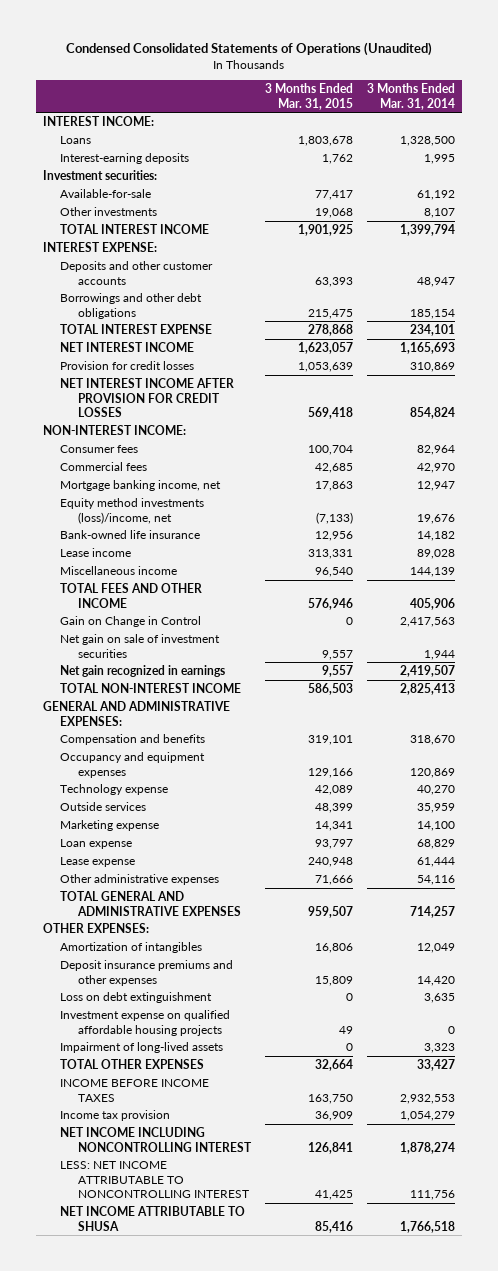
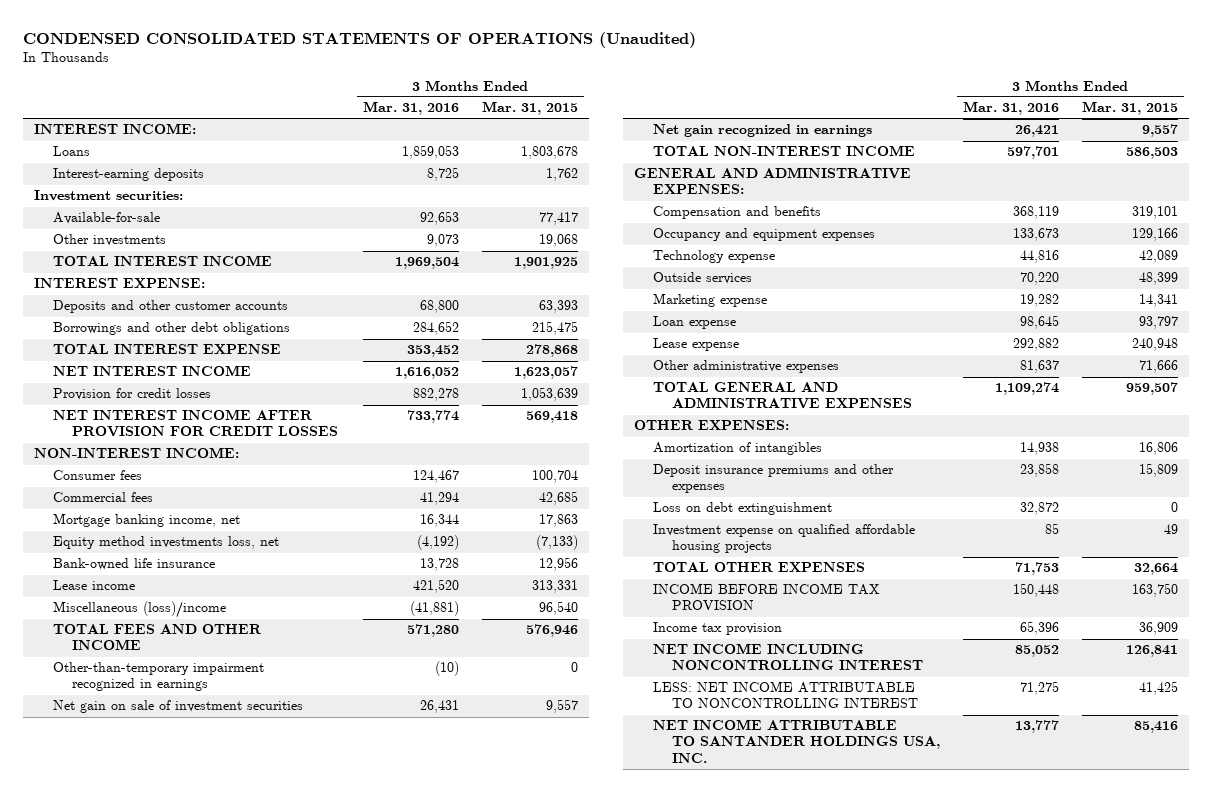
[65,42,432,57] Condensed Consolidated Statements of Operations (Unaudited) -> [22,31,696,48] CONDENSED CONSOLIDATED STATEMENTS OF OPERATIONS (Unaudited)
[367,83,456,110] 3 Months Ended Mar. 31, 2014 -> none
none -> [362,101,459,116] Mar. 31, 2016
[60,497,205,524] Equity method investments (loss)/income, net -> [52,536,279,550] Equity method investments loss, net
[60,565,178,575] Miscellaneous income -> [52,601,226,619] Miscellaneous (loss)/income
[60,615,202,627] Gain on Change in Control -> none
none -> [52,662,264,692] Other-than-temporary impairment recognized in earnings
[60,1041,224,1053] Impairment of long-lived assets -> none
[60,1078,210,1102] INCOME BEFORE INCOME TAXES -> [653,583,881,611] INCOME BEFORE INCOME TAX PROVISION
[60,1205,246,1231] NET INCOME ATTRIBUTABLE TO SHUSA -> [653,719,940,763] NET INCOME ATTRIBUTABLE TO SANTANDER HOLDINGS USA, INC.

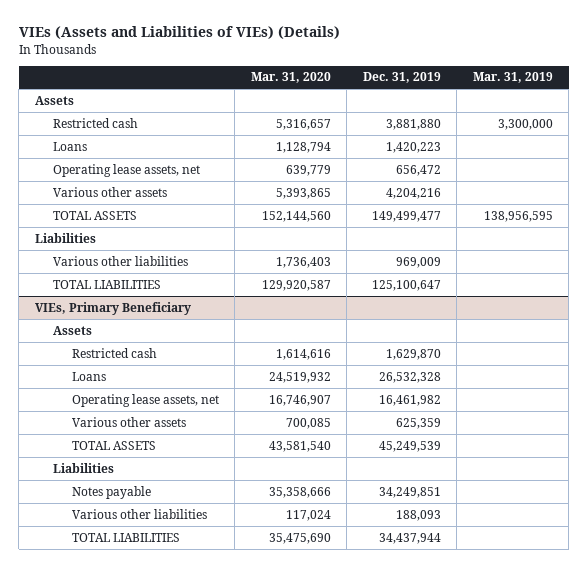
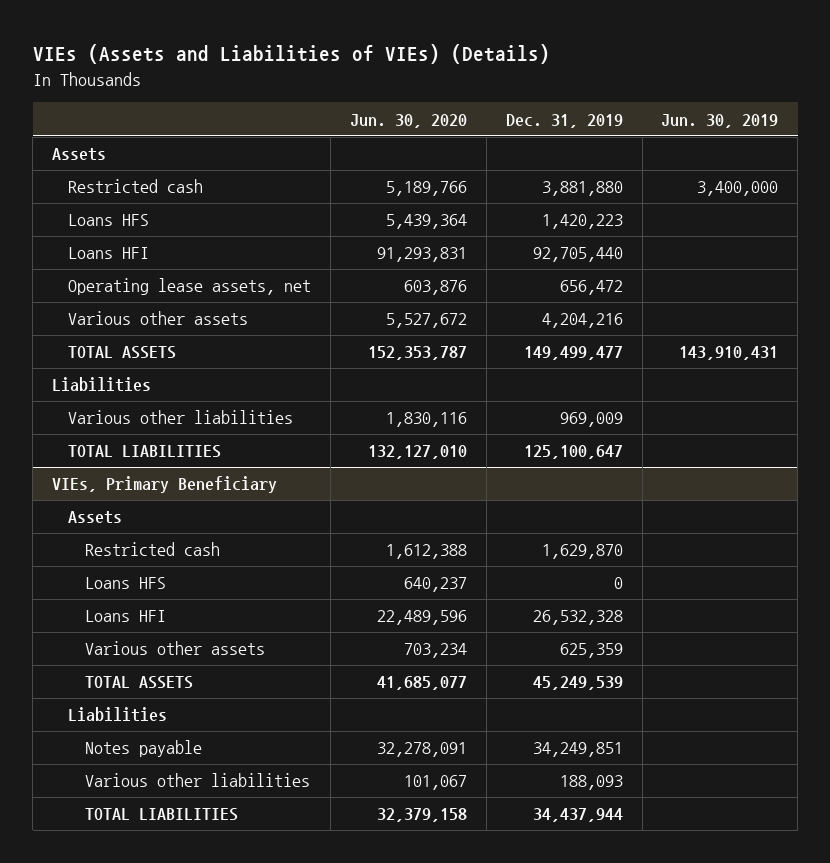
[250,72,331,84] Mar. 31, 2020 -> none
[472,72,553,84] Mar. 31, 2019 -> none
none -> [350,113,468,128] Jun. 30, 2020
none -> [661,113,779,128] Jun. 30, 2019
[53,141,88,151] Loans -> [68,214,150,227] Loans HFS
none -> [68,247,150,260] Loans HFI
[71,393,219,407] Operating lease assets, net -> none
[71,371,106,381] Loans -> [84,577,166,590] Loans HFS
[378,371,441,383] 26,532,328 -> [613,577,623,590] 0
none -> [84,610,166,623] Loans HFI

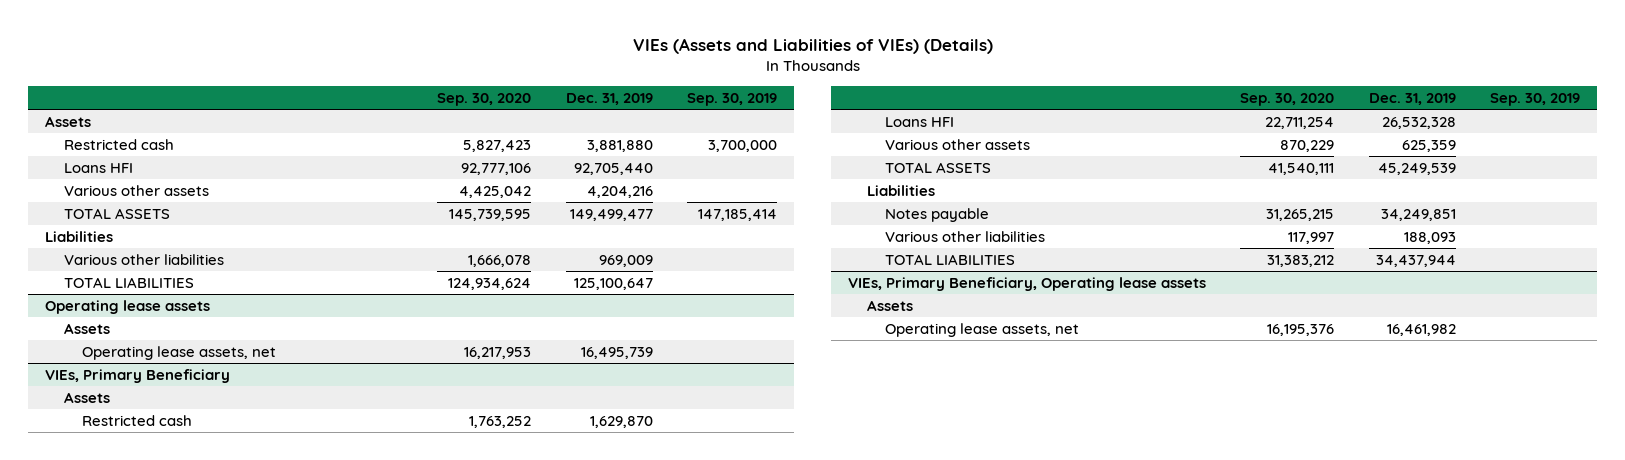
[350,113,468,128] Jun. 30, 2020 -> none
[661,113,779,128] Jun. 30, 2019 -> none
none -> [437,92,532,106] Sep. 30, 2020
none -> [686,92,777,106] Sep. 30, 2019
[68,214,150,227] Loans HFS -> none
[68,278,312,296] Operating lease assets, net -> none
none -> [45,299,211,314] Operating lease assets
none -> [63,322,110,334] Assets
none -> [82,345,277,360] Operating lease assets, net
[84,577,166,590] Loans HFS -> none
none -> [848,276,1207,291] VIEs, Primary Beneficiary, Operating lease assets
none -> [866,299,913,311] Assets
none -> [885,322,1080,337] Operating lease assets, net

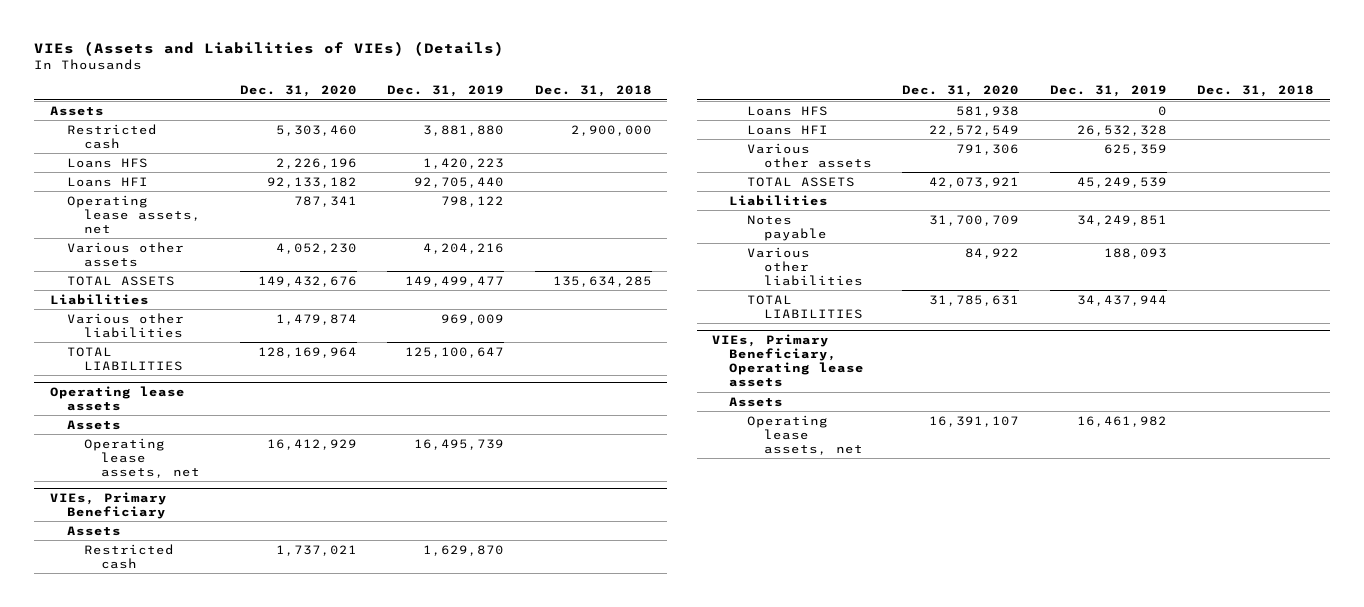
[437,92,532,106] Sep. 30, 2020 -> none
[686,92,777,106] Sep. 30, 2019 -> none
none -> [239,85,357,98] Dec. 31, 2020
none -> [535,85,653,98] Dec. 31, 2018
none -> [66,157,148,168] Loans HFS
none -> [66,194,202,235] Operating lease assets, net
none -> [746,105,828,116] Loans HFS

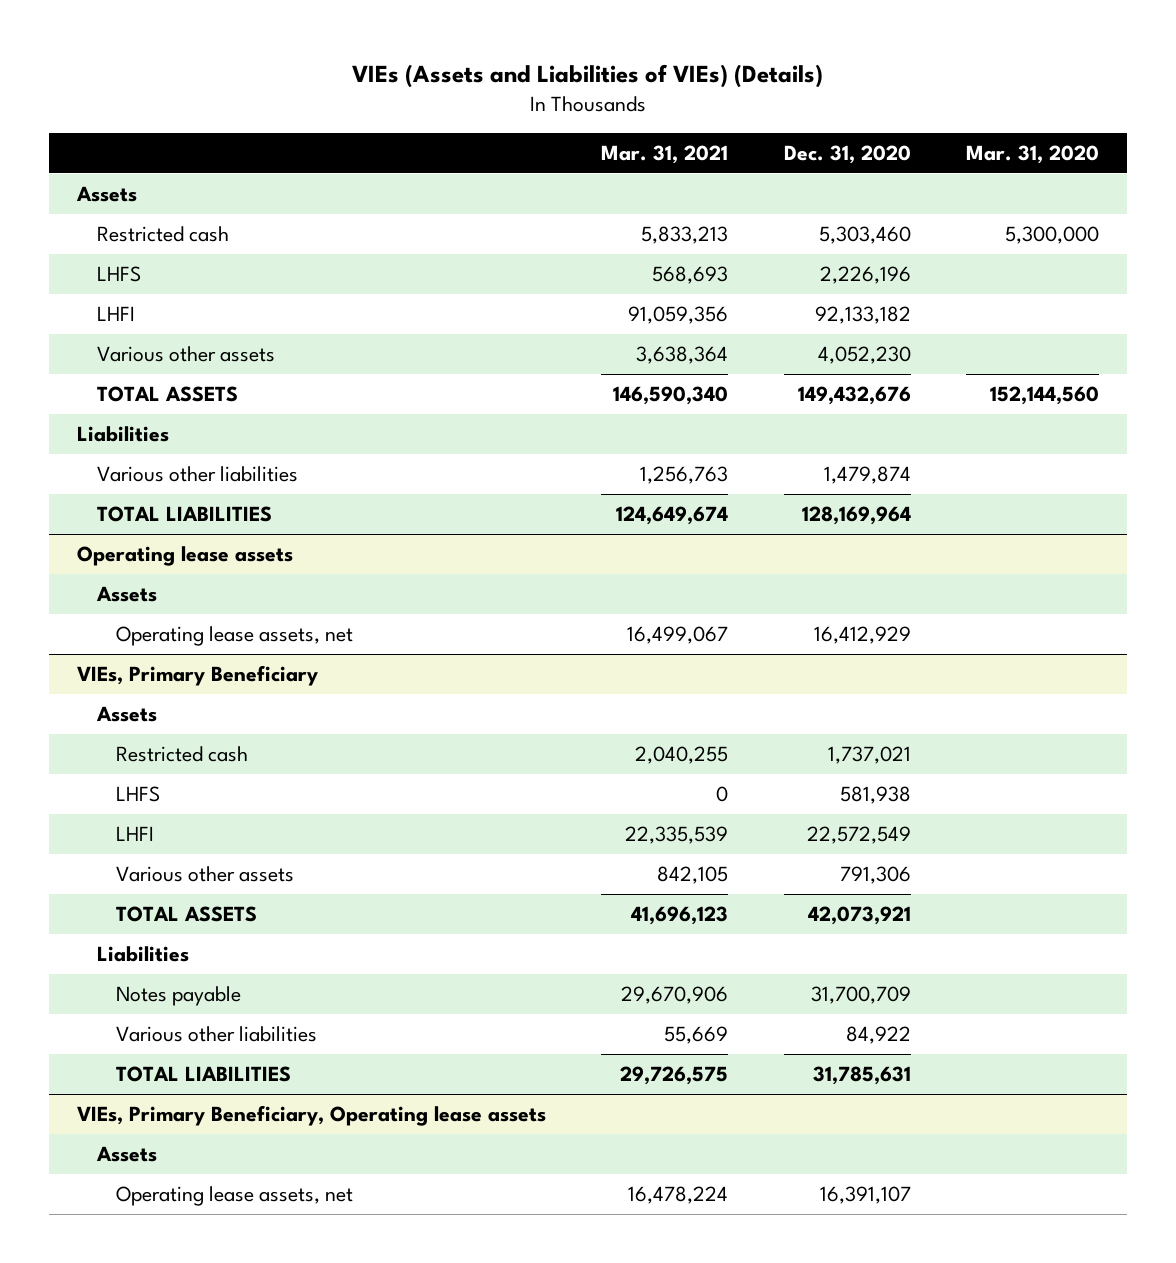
[387,85,505,98] Dec. 31, 2019 -> none
[535,85,653,98] Dec. 31, 2018 -> none
none -> [601,144,729,164] Mar. 31, 2021
none -> [966,144,1100,164] Mar. 31, 2020
[66,194,202,235] Operating lease assets, net -> none
[66,157,148,168] Loans HFS -> [96,266,141,283] LHFS
[66,176,148,187] Loans HFI -> [96,306,135,322] LHFI
[746,105,828,116] Loans HFS -> [116,786,161,803] LHFS
[746,124,828,135] Loans HFI -> [116,826,155,842] LHFI

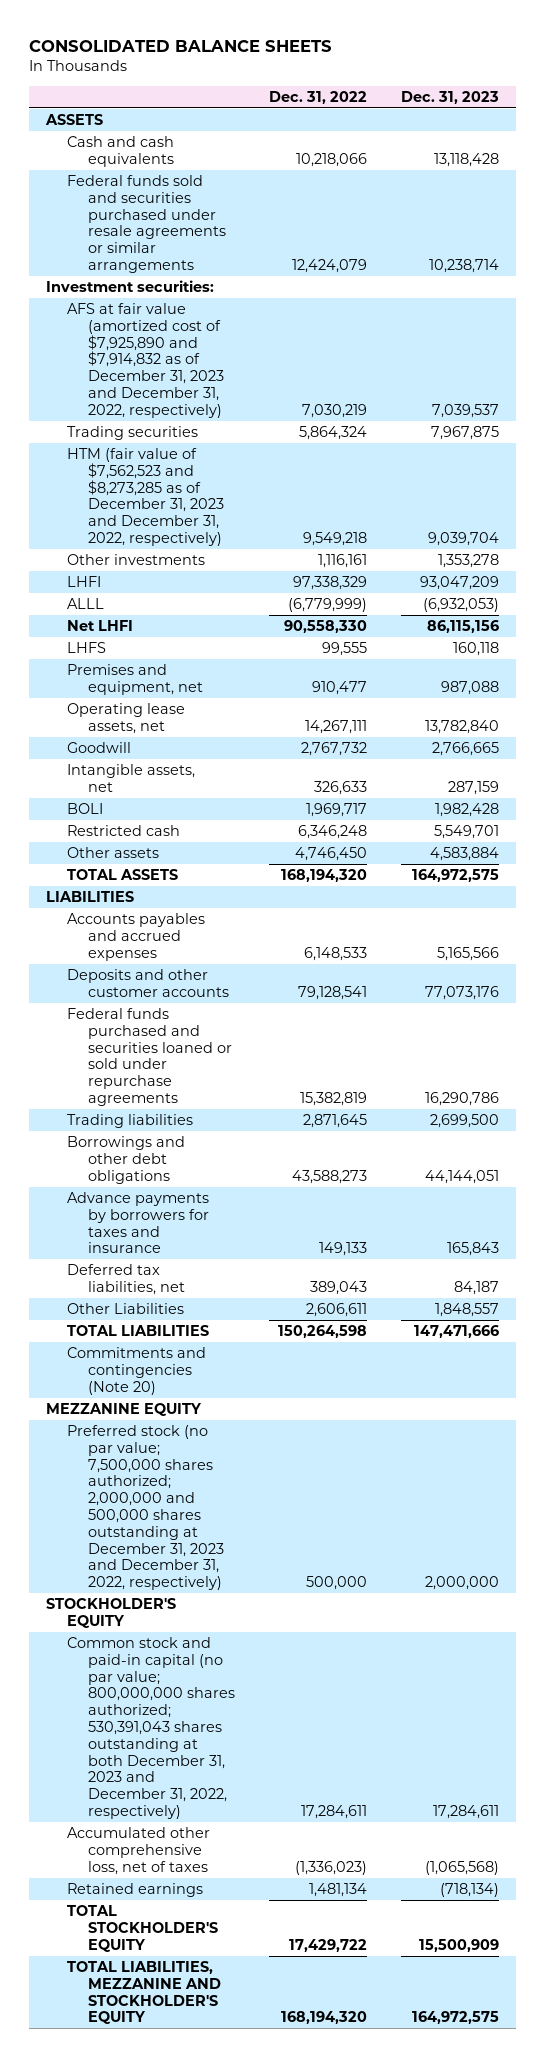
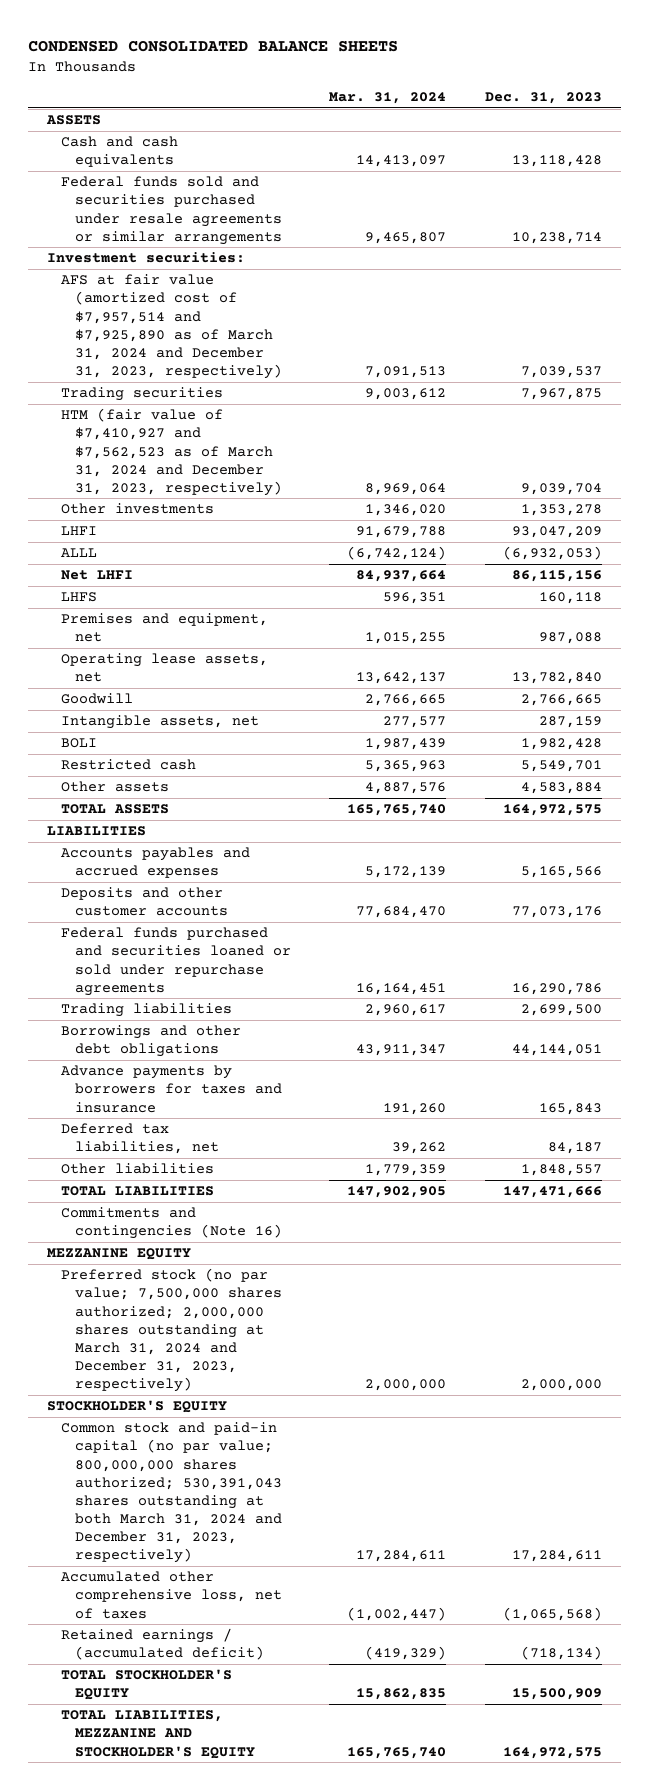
[29,39,333,52] CONSOLIDATED BALANCE SHEETS -> [28,40,399,53] CONDENSED CONSOLIDATED BALANCE SHEETS
[269,90,368,104] Dec. 31, 2022 -> none
none -> [329,92,447,105] Mar. 31, 2024
[67,303,225,418] AFS at fair value (amortized cost of $7,925,890 and $7,914,832 as of December 31, 2023 and December 31, 2022, respectively) -> [61,274,283,379] AFS at fair value (amortized cost of $7,957,514 and $7,925,890 as of March 31, 2024 and December 31, 2023, respectively)
[67,448,225,546] HTM (fair value of $7,562,523 and $8,273,285 as of December 31, 2023 and December 31, 2022, respectively) -> [61,408,283,496] HTM (fair value of $7,410,927 and $7,562,523 as of March 31, 2024 and December 31, 2023, respectively)
[67,1303,185,1315] Other Liabilities -> [61,1163,215,1175] Other liabilities
[67,1347,207,1395] Commitments and contingencies (Note 20) -> [61,1207,283,1240] Commitments and contingencies (Note 16)
[67,1425,225,1591] Preferred stock (no par value; 7,500,000 shares authorized; 2,000,000 and 500,000 shares outstanding at December 31, 2023 and December 31, 2022, respectively) -> [61,1268,283,1393] Preferred stock (no par value; 7,500,000 shares authorized; 2,000,000 shares outstanding at March 31, 2024 and December 31, 2023, respectively)
[67,1637,236,1819] Common stock and paid-in capital (no par value; 800,000,000 shares authorized; 530,391,043 shares outstanding at both December 31, 2023 and December 31, 2022, respectively) -> [61,1422,283,1564] Common stock and paid-in capital (no par value; 800,000,000 shares authorized; 530,391,043 shares outstanding at both March 31, 2024 and December 31, 2023, respectively)
[67,1883,204,1898] Retained earnings -> [61,1628,265,1661] Retained earnings / (accumulated deficit)

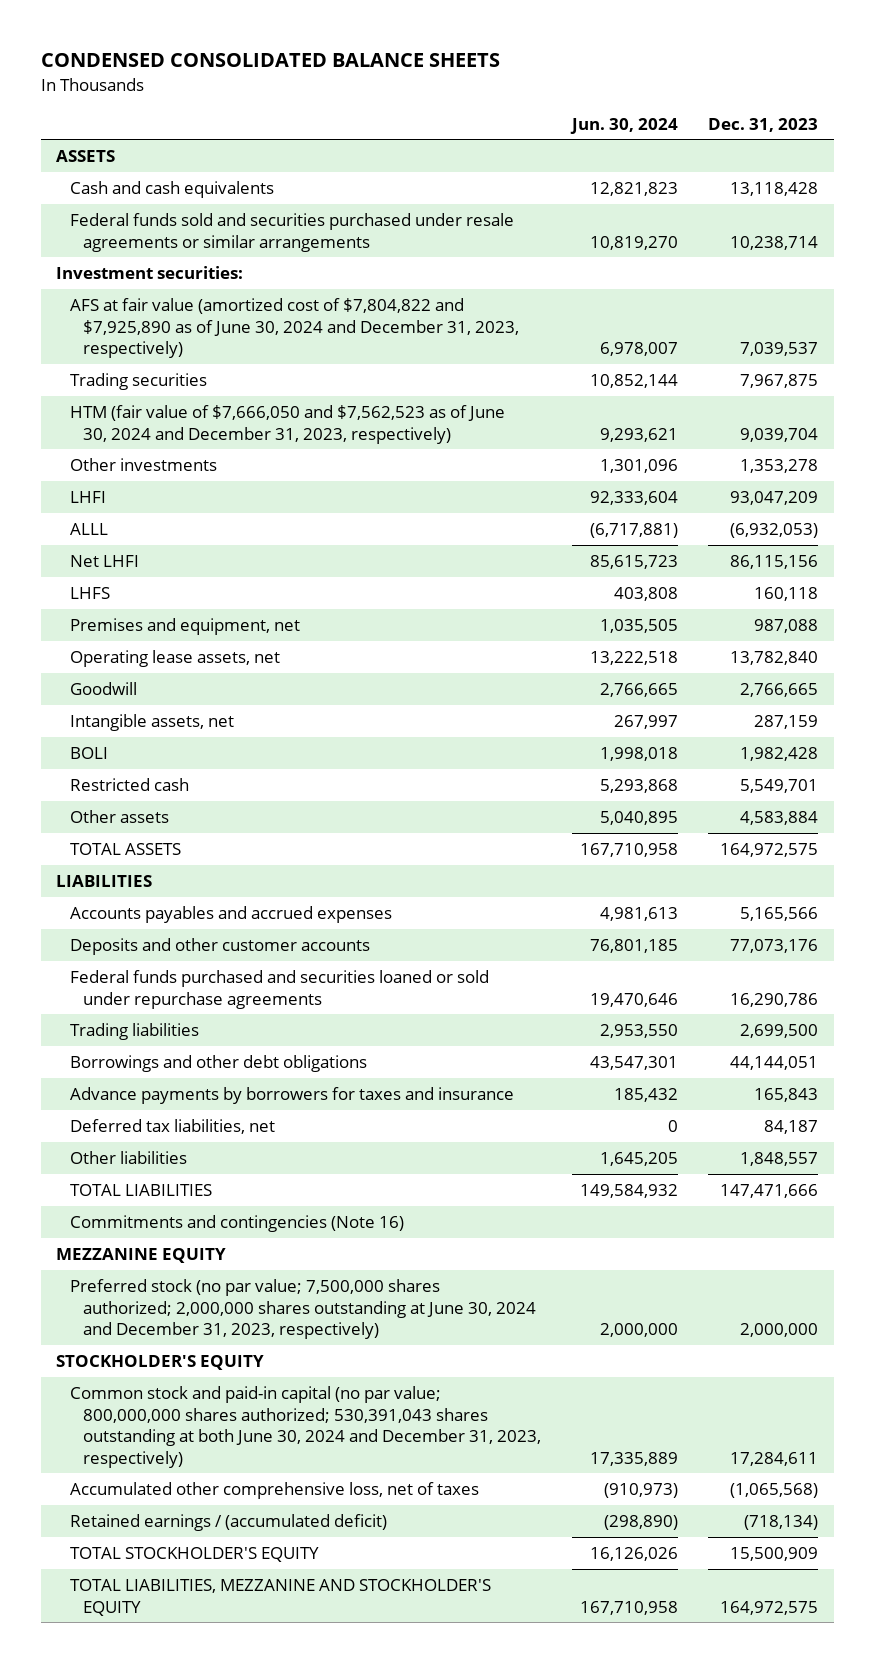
[329,92,447,105] Mar. 31, 2024 -> none
none -> [569,117,678,134] Jun. 30, 2024
[61,274,283,379] AFS at fair value (amortized cost of $7,957,514 and $7,925,890 as of March 31, 2024 and December 31, 2023, respectively) -> [69,297,520,359] AFS at fair value (amortized cost of $7,804,822 and $7,925,890 as of June 30, 2024 and December 31, 2023, respectively)
[61,408,283,496] HTM (fair value of $7,410,927 and $7,562,523 as of March 31, 2024 and December 31, 2023, respectively) -> [69,404,505,444] HTM (fair value of $7,666,050 and $7,562,523 as of June 30, 2024 and December 31, 2023, respectively)
[61,1268,283,1393] Preferred stock (no par value; 7,500,000 shares authorized; 2,000,000 shares outstanding at March 31, 2024 and December 31, 2023, respectively) -> [69,1278,537,1340] Preferred stock (no par value; 7,500,000 shares authorized; 2,000,000 shares outstanding at June 30, 2024 and December 31, 2023, respectively)
[61,1422,283,1564] Common stock and paid-in capital (no par value; 800,000,000 shares authorized; 530,391,043 shares outstanding at both March 31, 2024 and December 31, 2023, respectively) -> [69,1385,542,1468] Common stock and paid-in capital (no par value; 800,000,000 shares authorized; 530,391,043 shares outstanding at both June 30, 2024 and December 31, 2023, respectively)

